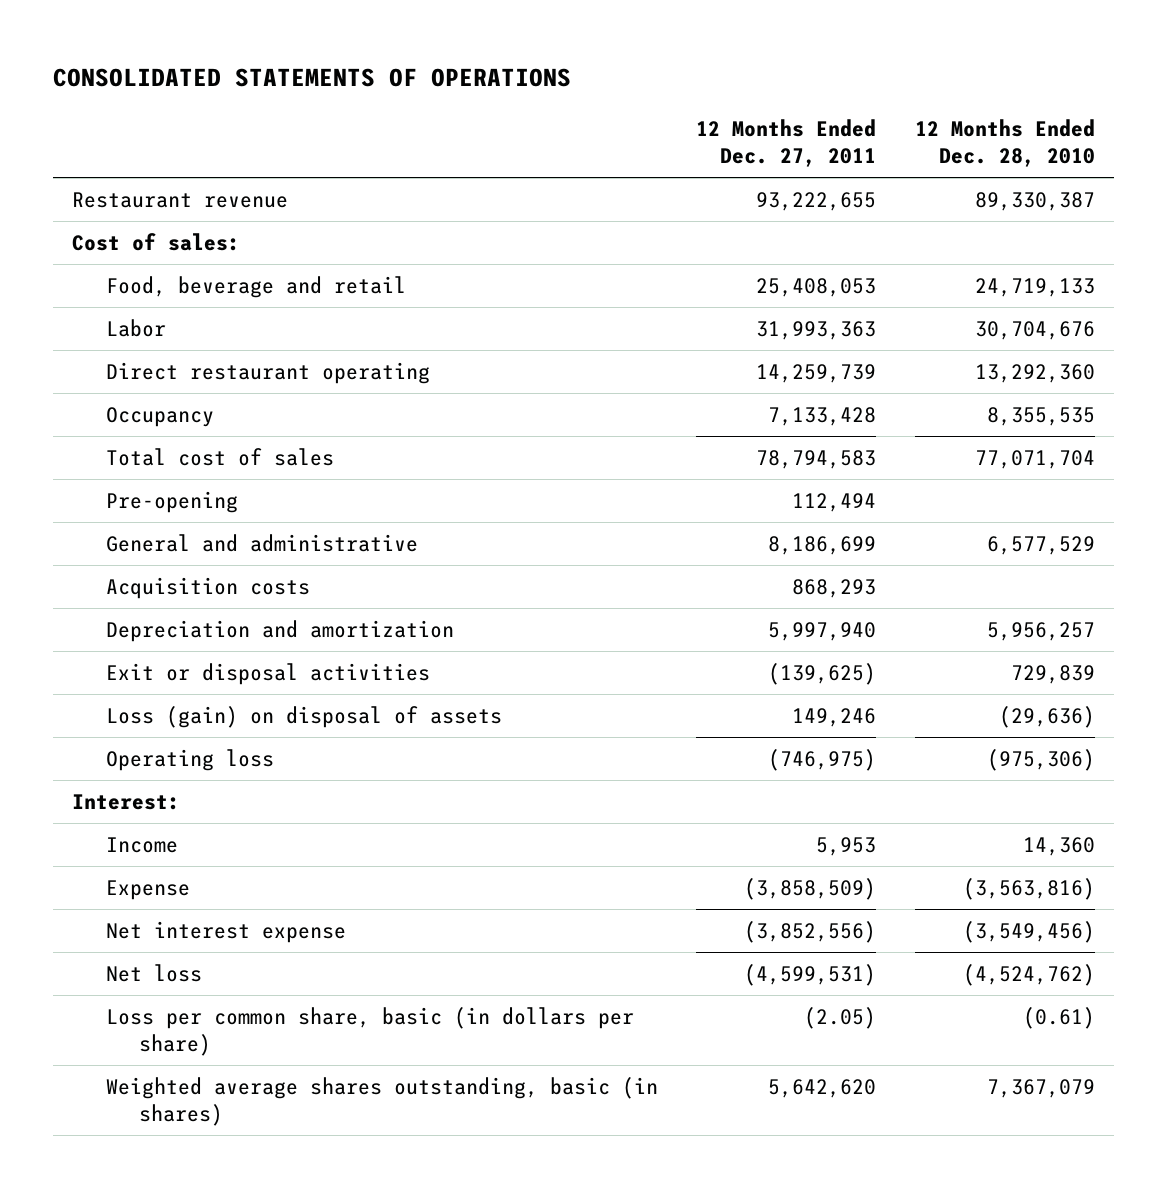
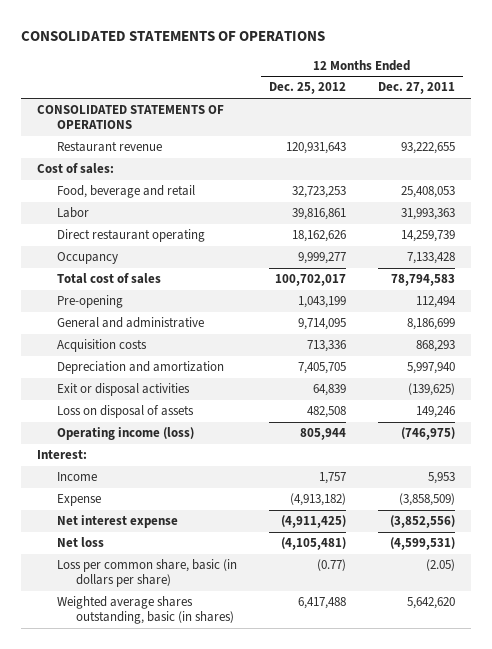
[914,118,1095,168] 12 Months Ended Dec. 28, 2010 -> none
none -> [268,82,346,95] Dec. 25, 2012
none -> [36,105,224,130] CONSOLIDATED STATEMENTS OF OPERATIONS
[105,705,502,728] Loss (gain) on disposal of assets -> [56,405,194,419] Loss on disposal of assets
[105,748,274,771] Operating loss -> [56,427,194,441] Operating income (loss)

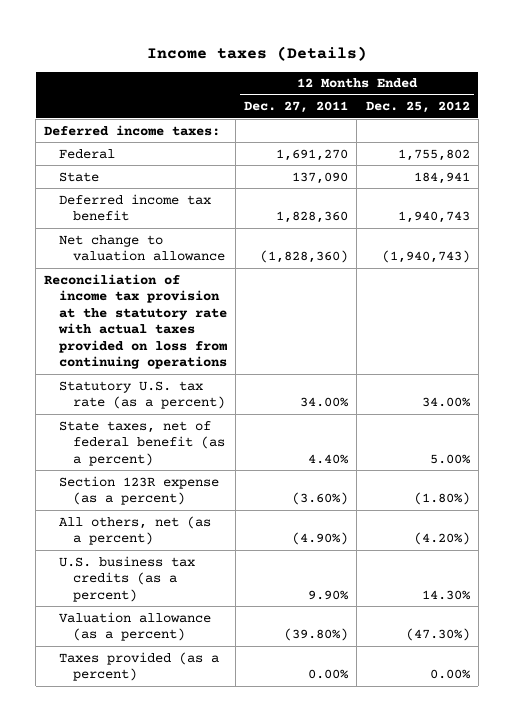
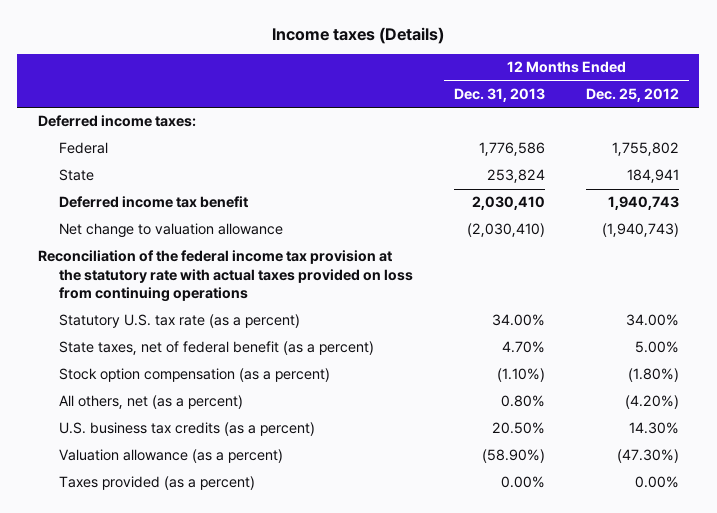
[244,101,349,114] Dec. 27, 2011 -> none
none -> [454,87,546,102] Dec. 31, 2013
[44,273,227,370] Reconciliation of income tax provision at the statutory rate with actual taxes provided on loss from continuing operations -> [37,250,414,303] Reconciliation of the federal income tax provision at the statutory rate with actual taxes provided on loss from continuing operations
[58,475,219,506] Section 123R expense (as a percent) -> [59,368,331,383] Stock option compensation (as a percent)

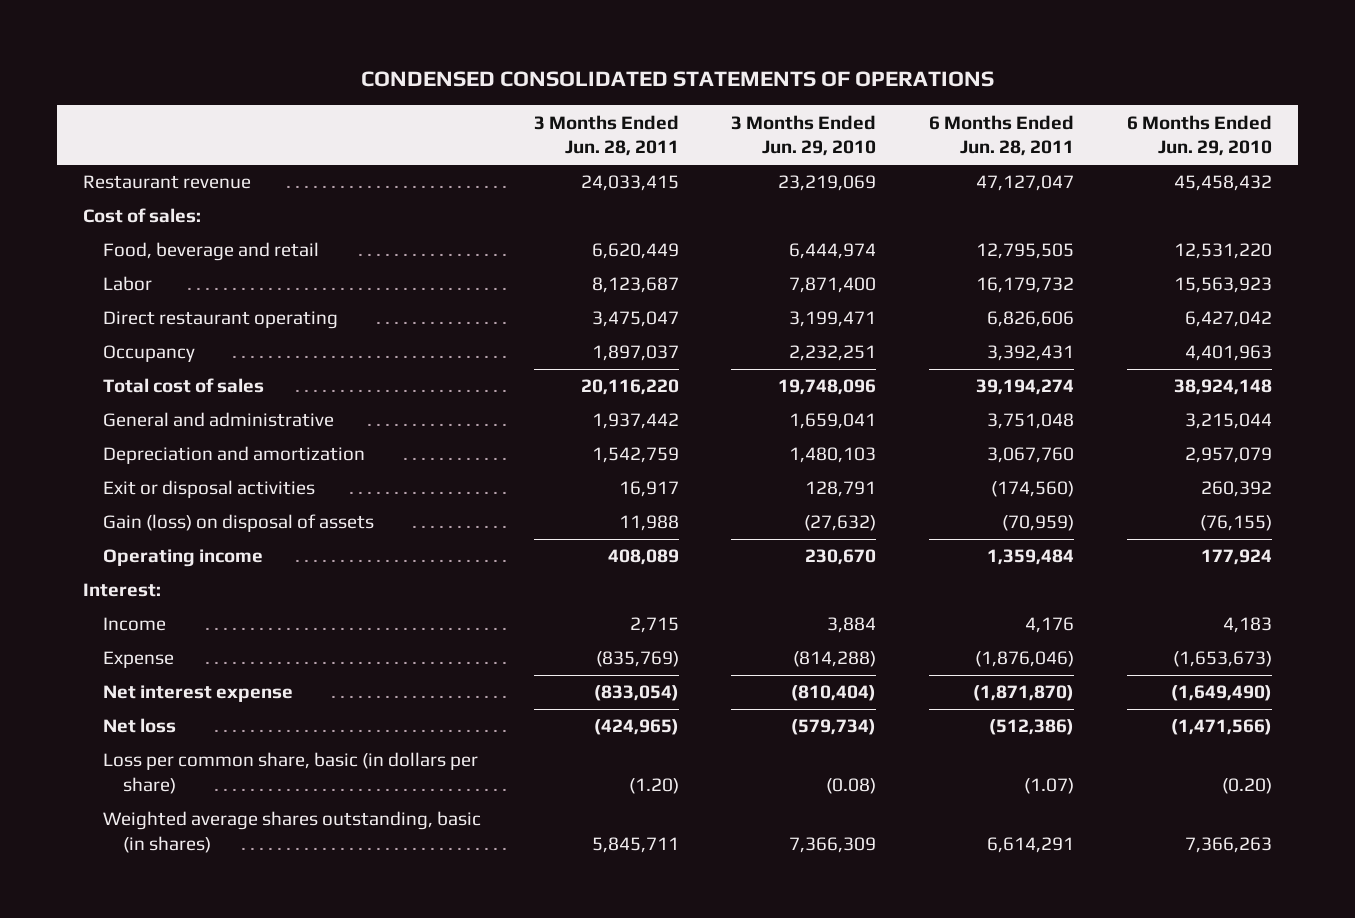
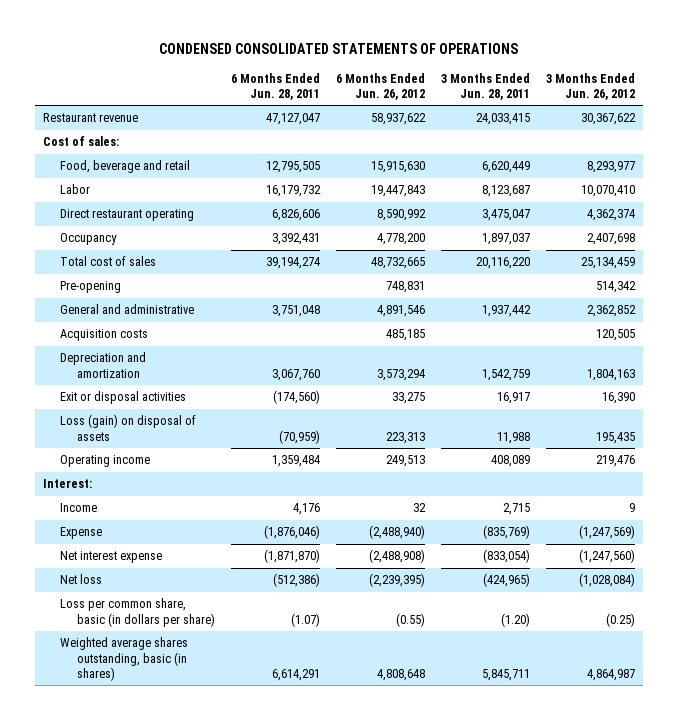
[731,114,877,157] 3 Months Ended Jun. 29, 2010 -> none
[1126,114,1272,157] 6 Months Ended Jun. 29, 2010 -> none
none -> [336,72,426,100] 6 Months Ended Jun. 26, 2012
none -> [546,72,636,100] 3 Months Ended Jun. 26, 2012
none -> [59,281,121,294] Pre-opening
none -> [59,329,148,342] Acquisition costs
[102,514,374,533] Gain (loss) on disposal of assets -> [59,414,196,441] Loss (gain) on disposal of assets

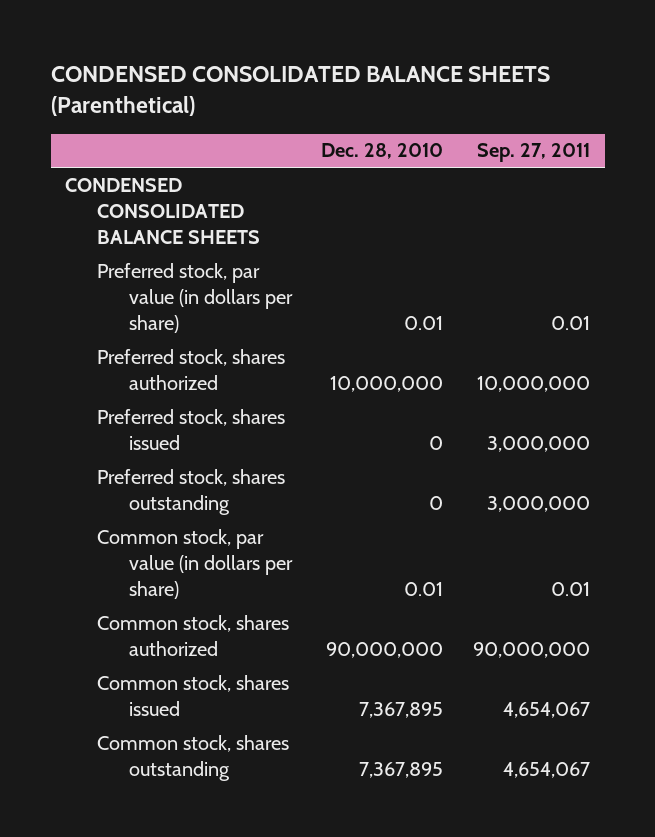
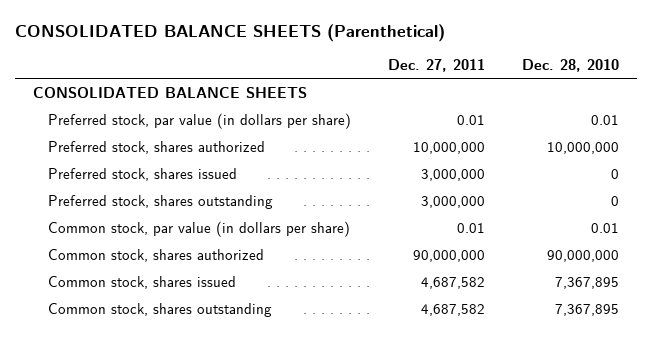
[50,65,550,117] CONDENSED CONSOLIDATED BALANCE SHEETS (Parenthetical) -> [14,23,445,42] CONSOLIDATED BALANCE SHEETS (Parenthetical)
[477,143,591,163] Sep. 27, 2011 -> none
none -> [388,58,486,72] Dec. 27, 2011
[65,177,261,245] CONDENSED CONSOLIDATED BALANCE SHEETS -> [33,86,308,98] CONSOLIDATED BALANCE SHEETS

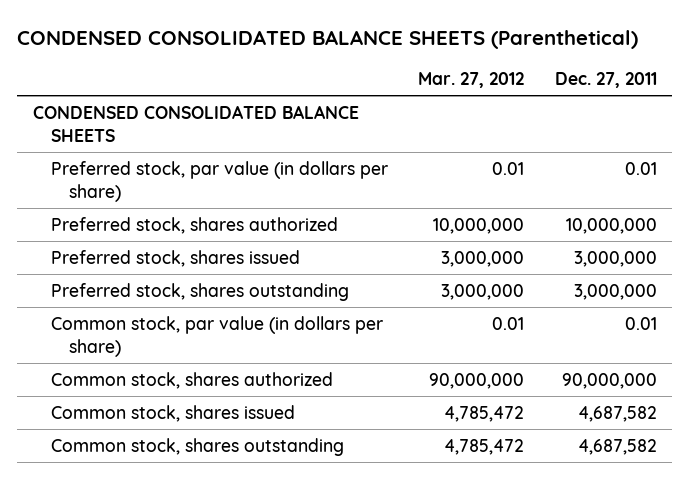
[14,23,445,42] CONSOLIDATED BALANCE SHEETS (Parenthetical) -> [17,29,639,49] CONDENSED CONSOLIDATED BALANCE SHEETS (Parenthetical)
[521,58,619,72] Dec. 28, 2010 -> none
none -> [418,72,525,89] Mar. 27, 2012
[33,86,308,98] CONSOLIDATED BALANCE SHEETS -> [32,104,359,142] CONDENSED CONSOLIDATED BALANCE SHEETS

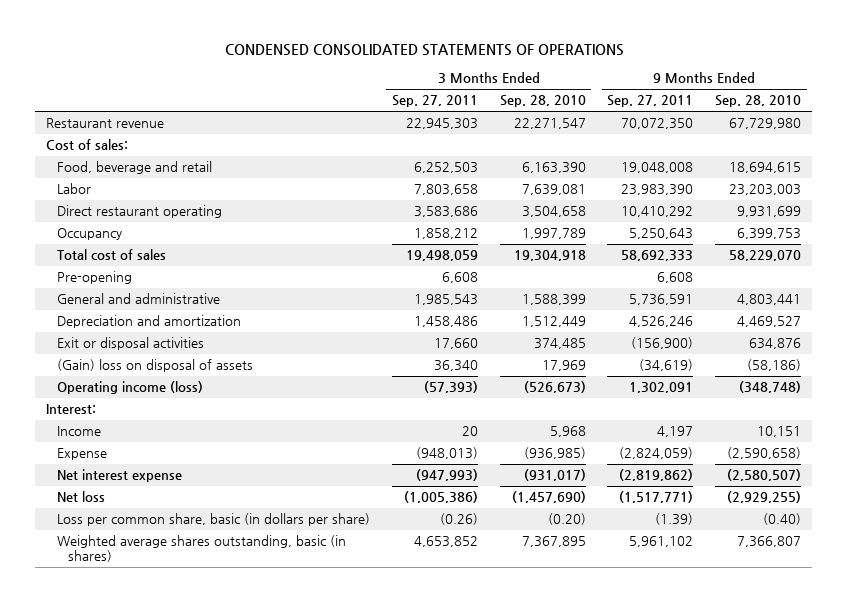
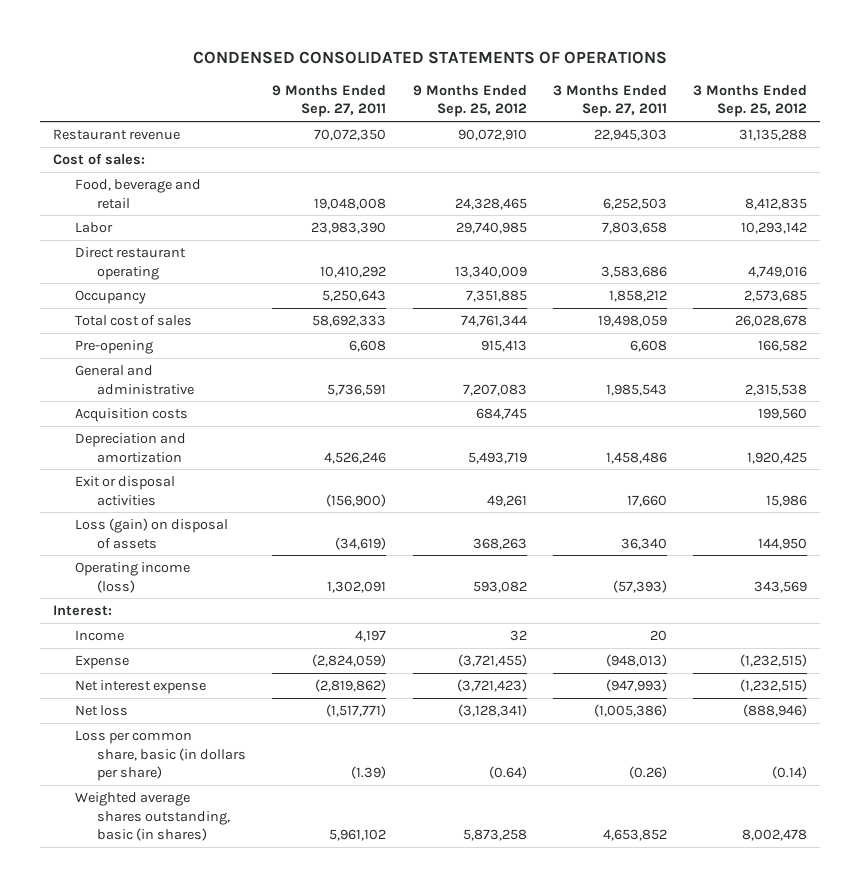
[499,95,586,108] Sep. 28, 2010 -> none
[715,95,802,108] Sep. 28, 2010 -> none
none -> [412,84,527,118] 9 Months Ended Sep. 25, 2012
none -> [693,84,808,118] 3 Months Ended Sep. 25, 2012
none -> [75,408,189,423] Acquisition costs
[56,359,253,373] (Gain) loss on disposal of assets -> [75,518,229,549] Loss (gain) on disposal of assets

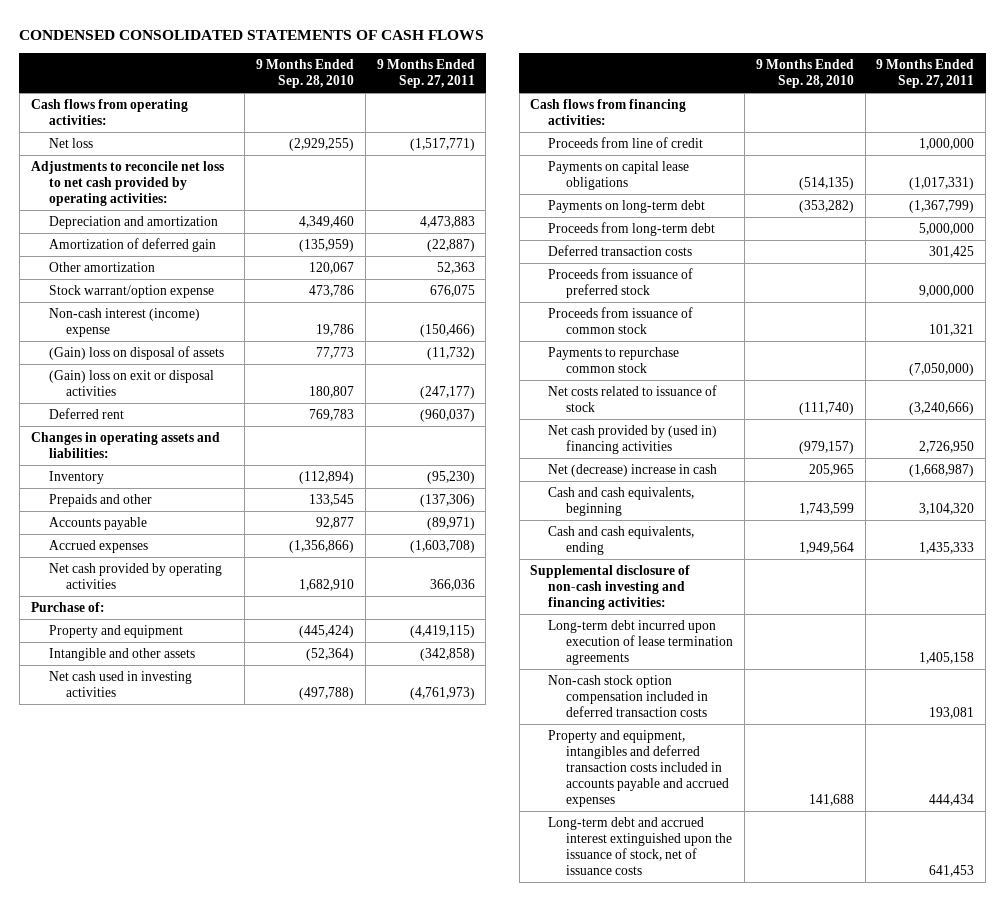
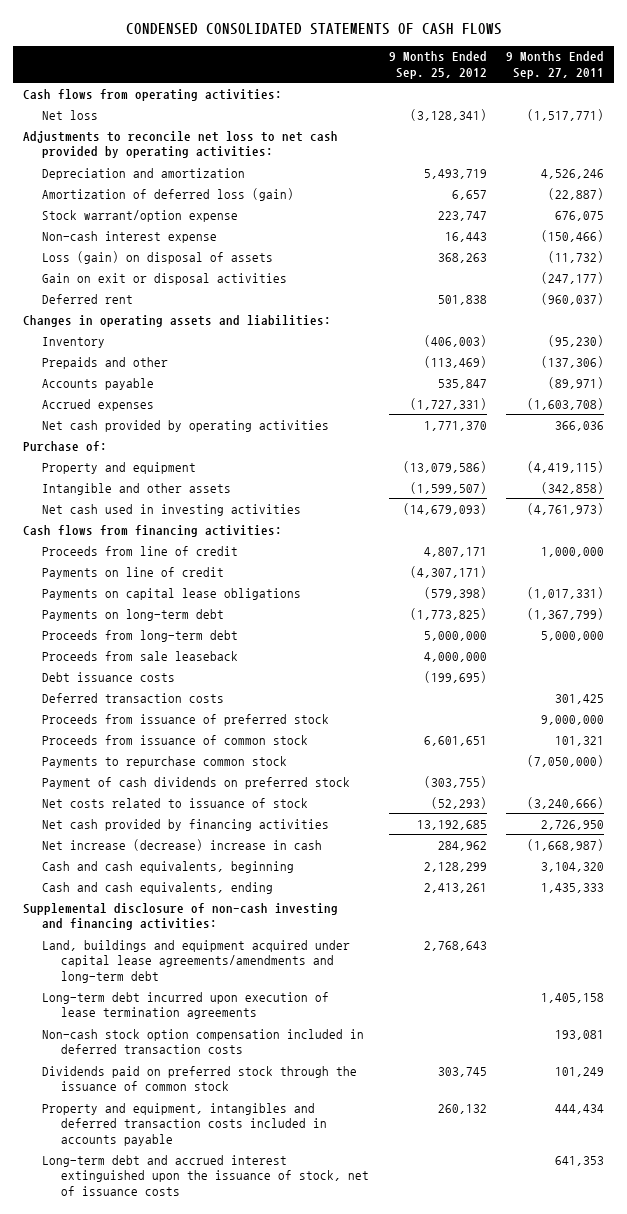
[256,59,355,89] 9 Months Ended Sep. 28, 2010 -> none
none -> [388,51,487,79] 9 Months Ended Sep. 25, 2012
[48,261,155,272] Other amortization -> none
[419,215,475,228] 4,473,883 -> [540,168,604,179] 4,526,246
[48,237,216,252] Amortization of deferred gain -> [42,187,295,201] Amortization of deferred loss (gain)
[48,307,200,337] Non-cash interest (income) expense -> [42,230,218,243] Non-cash interest expense
[48,345,224,360] (Gain) loss on disposal of assets -> [42,250,274,264] Loss (gain) on disposal of assets
[48,369,214,396] (Gain) loss on exit or disposal activities -> [42,272,288,285] Gain on exit or disposal activities
none -> [42,566,225,579] Payments on line of credit
none -> [42,650,239,661] Proceeds from sale leaseback
none -> [42,671,176,682] Debt issuance costs
none -> [42,776,351,789] Payment of cash dividends on preferred stock
[548,424,718,454] Net cash provided by (used in) financing activities -> [42,818,330,831] Net cash provided by financing activities
[548,463,718,477] Net (decrease) increase in cash -> [42,838,323,851] Net increase (decrease) increase in cash
none -> [42,939,351,983] Land, buildings and equipment acquired under capital lease agreements/amendments and long-term debt
none -> [42,1065,358,1092] Dividends paid on preferred stock through the issuance of common stock
[548,729,730,807] Property and equipment, intangibles and deferred transaction costs included in accounts payable and accrued expenses -> [42,1102,328,1146] Property and equipment, intangibles and deferred transaction costs included in accounts payable
[929,864,975,877] 641,453 -> [554,1155,604,1166] 641,353

